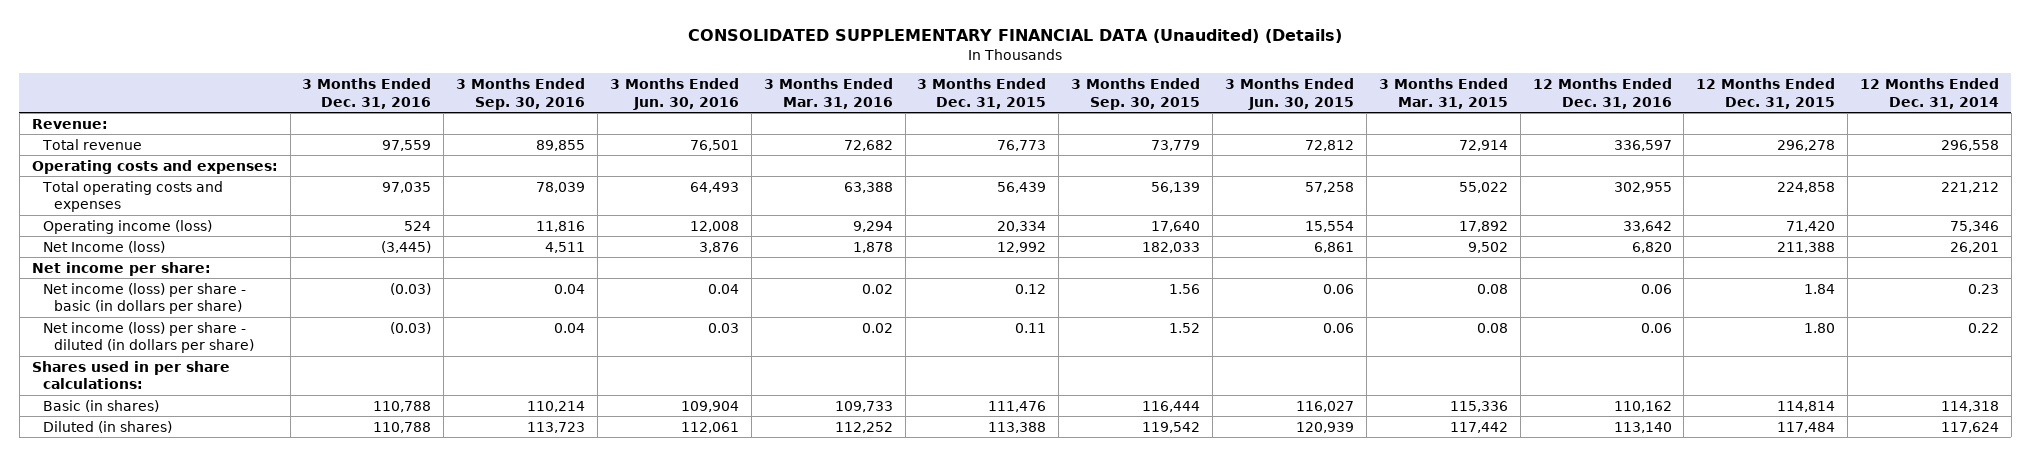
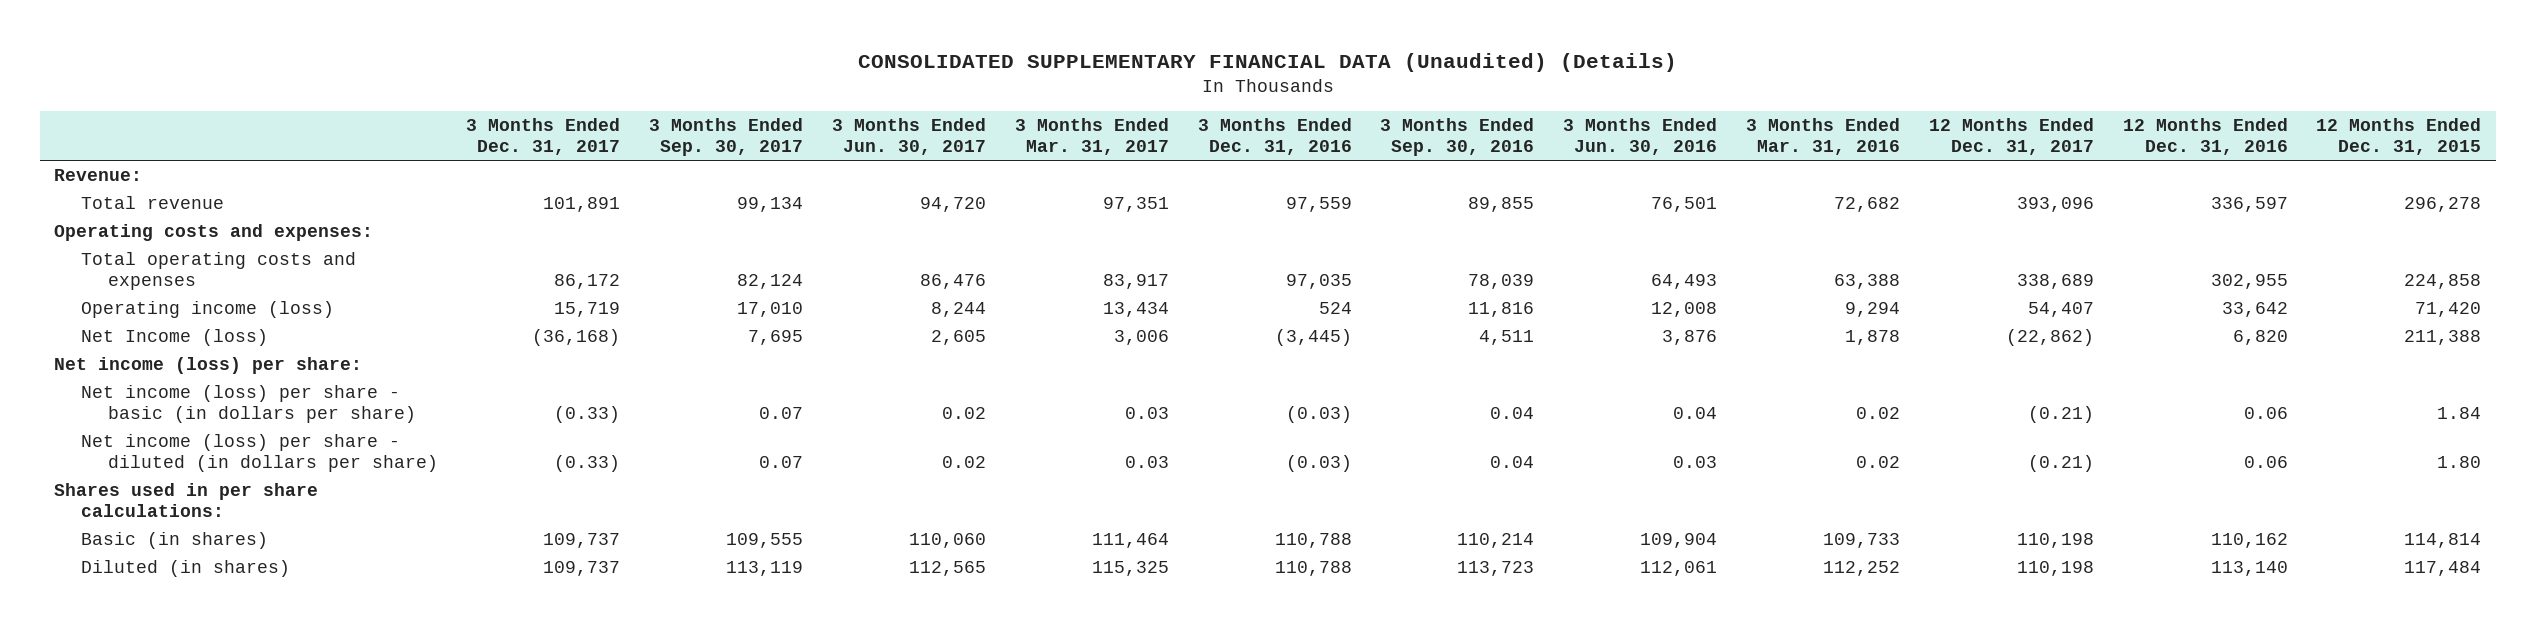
[917,78,1047,109] 3 Months Ended Dec. 31, 2015 -> none
[1071,78,1201,110] 3 Months Ended Sep. 30, 2015 -> none
[1225,78,1355,110] 3 Months Ended Jun. 30, 2015 -> none
[1378,78,1508,109] 3 Months Ended Mar. 31, 2015 -> none
[1860,78,2000,109] 12 Months Ended Dec. 31, 2014 -> none
none -> [466,117,621,155] 3 Months Ended Dec. 31, 2017
none -> [649,117,804,156] 3 Months Ended Sep. 30, 2017
none -> [832,117,987,155] 3 Months Ended Jun. 30, 2017
none -> [1014,117,1169,155] 3 Months Ended Mar. 31, 2017
none -> [1928,117,2094,155] 12 Months Ended Dec. 31, 2017
[31,261,211,276] Net income per share: -> [54,357,363,375] Net income (loss) per share:

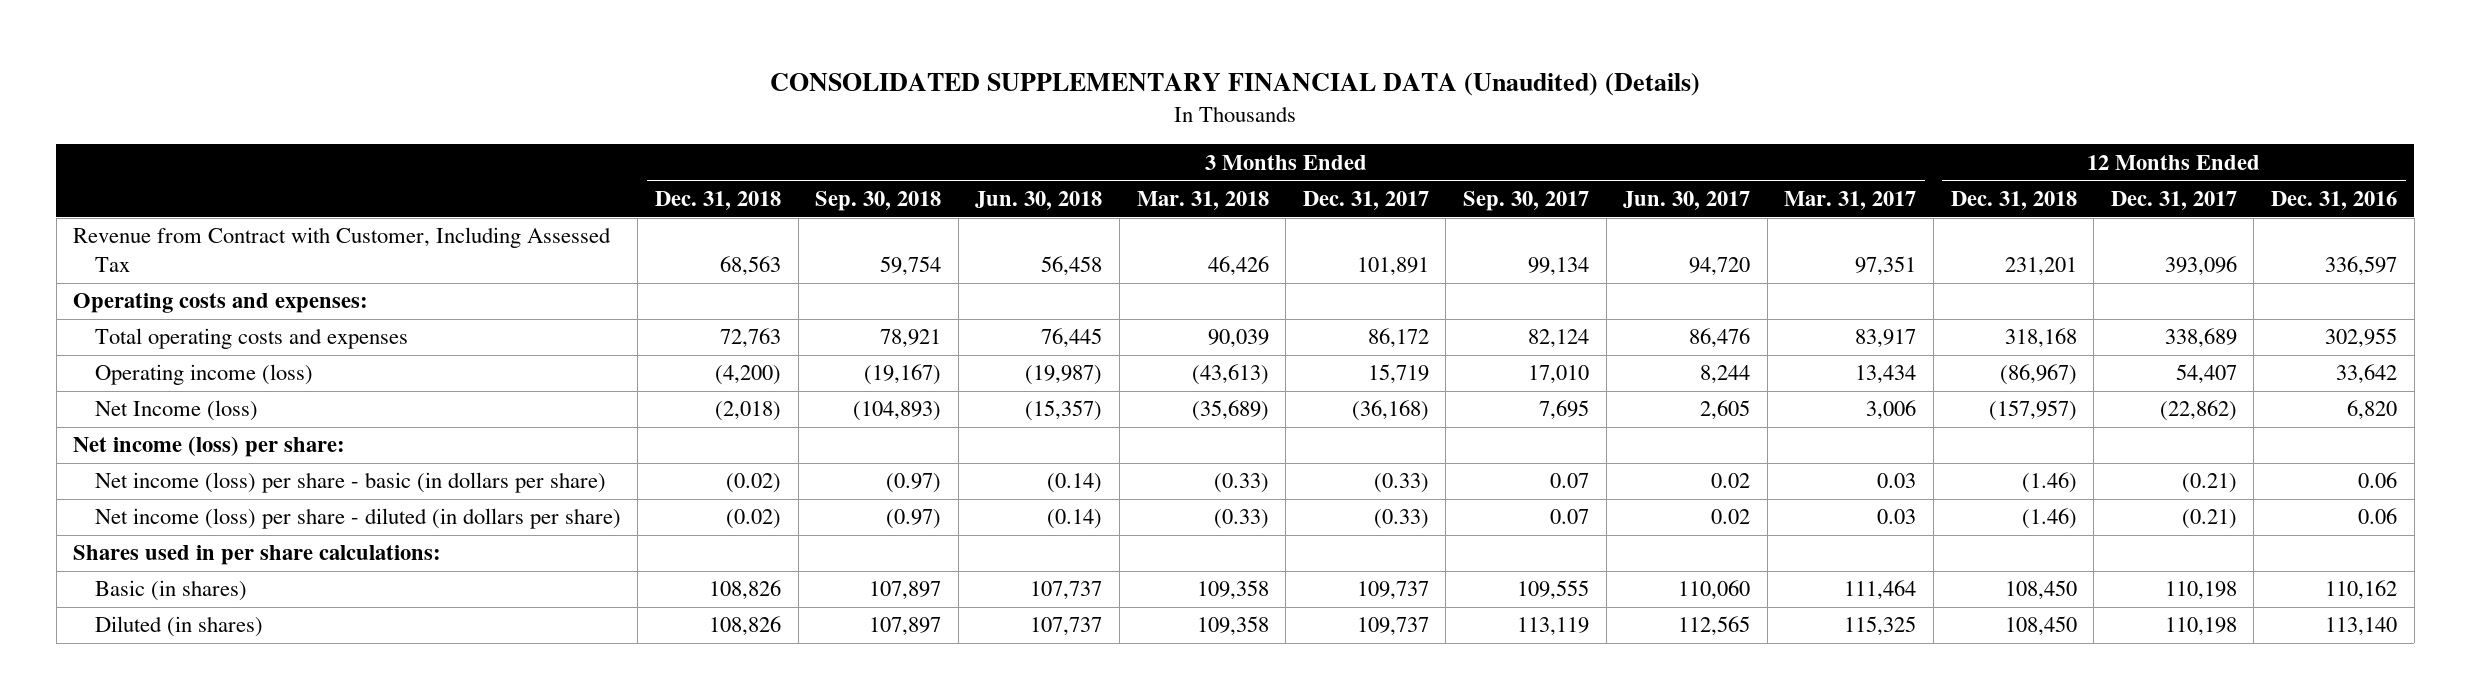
[1197,117,1352,155] 3 Months Ended Dec. 31, 2016 -> none
[1380,117,1535,156] 3 Months Ended Sep. 30, 2016 -> none
[1563,117,1718,155] 3 Months Ended Jun. 30, 2016 -> none
[1746,117,1901,155] 3 Months Ended Mar. 31, 2016 -> none
[2316,117,2482,155] 12 Months Ended Dec. 31, 2015 -> none
none -> [655,190,782,210] Dec. 31, 2018
none -> [815,190,942,211] Sep. 30, 2018
none -> [975,190,1103,210] Jun. 30, 2018
none -> [1136,190,1269,210] Mar. 31, 2018
none -> [1950,190,2077,210] Dec. 31, 2018
[54,169,143,182] Revenue: -> none
[80,196,224,210] Total revenue -> [73,227,612,273] Revenue from Contract with Customer, Including Assessed Tax

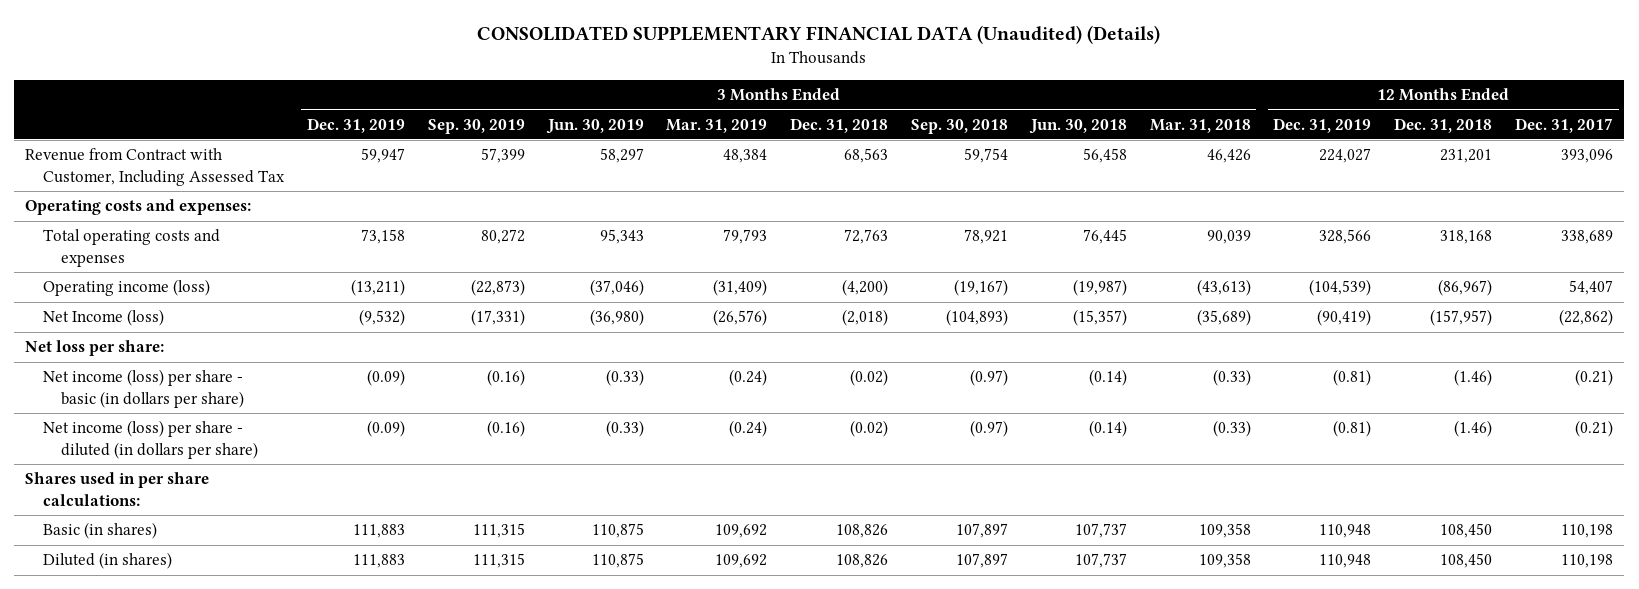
[1302,190,1429,210] Dec. 31, 2017 -> none
[1463,190,1590,211] Sep. 30, 2017 -> none
[1623,190,1751,210] Jun. 30, 2017 -> none
[1784,190,1917,210] Mar. 31, 2017 -> none
[2271,190,2398,210] Dec. 31, 2016 -> none
none -> [307,117,406,133] Dec. 31, 2019
none -> [427,118,525,134] Sep. 30, 2019
none -> [545,118,644,134] Jun. 30, 2019
none -> [666,118,768,133] Mar. 31, 2019
none -> [1273,117,1372,133] Dec. 31, 2019
[73,436,346,458] Net income (loss) per share: -> [25,340,165,357] Net loss per share:

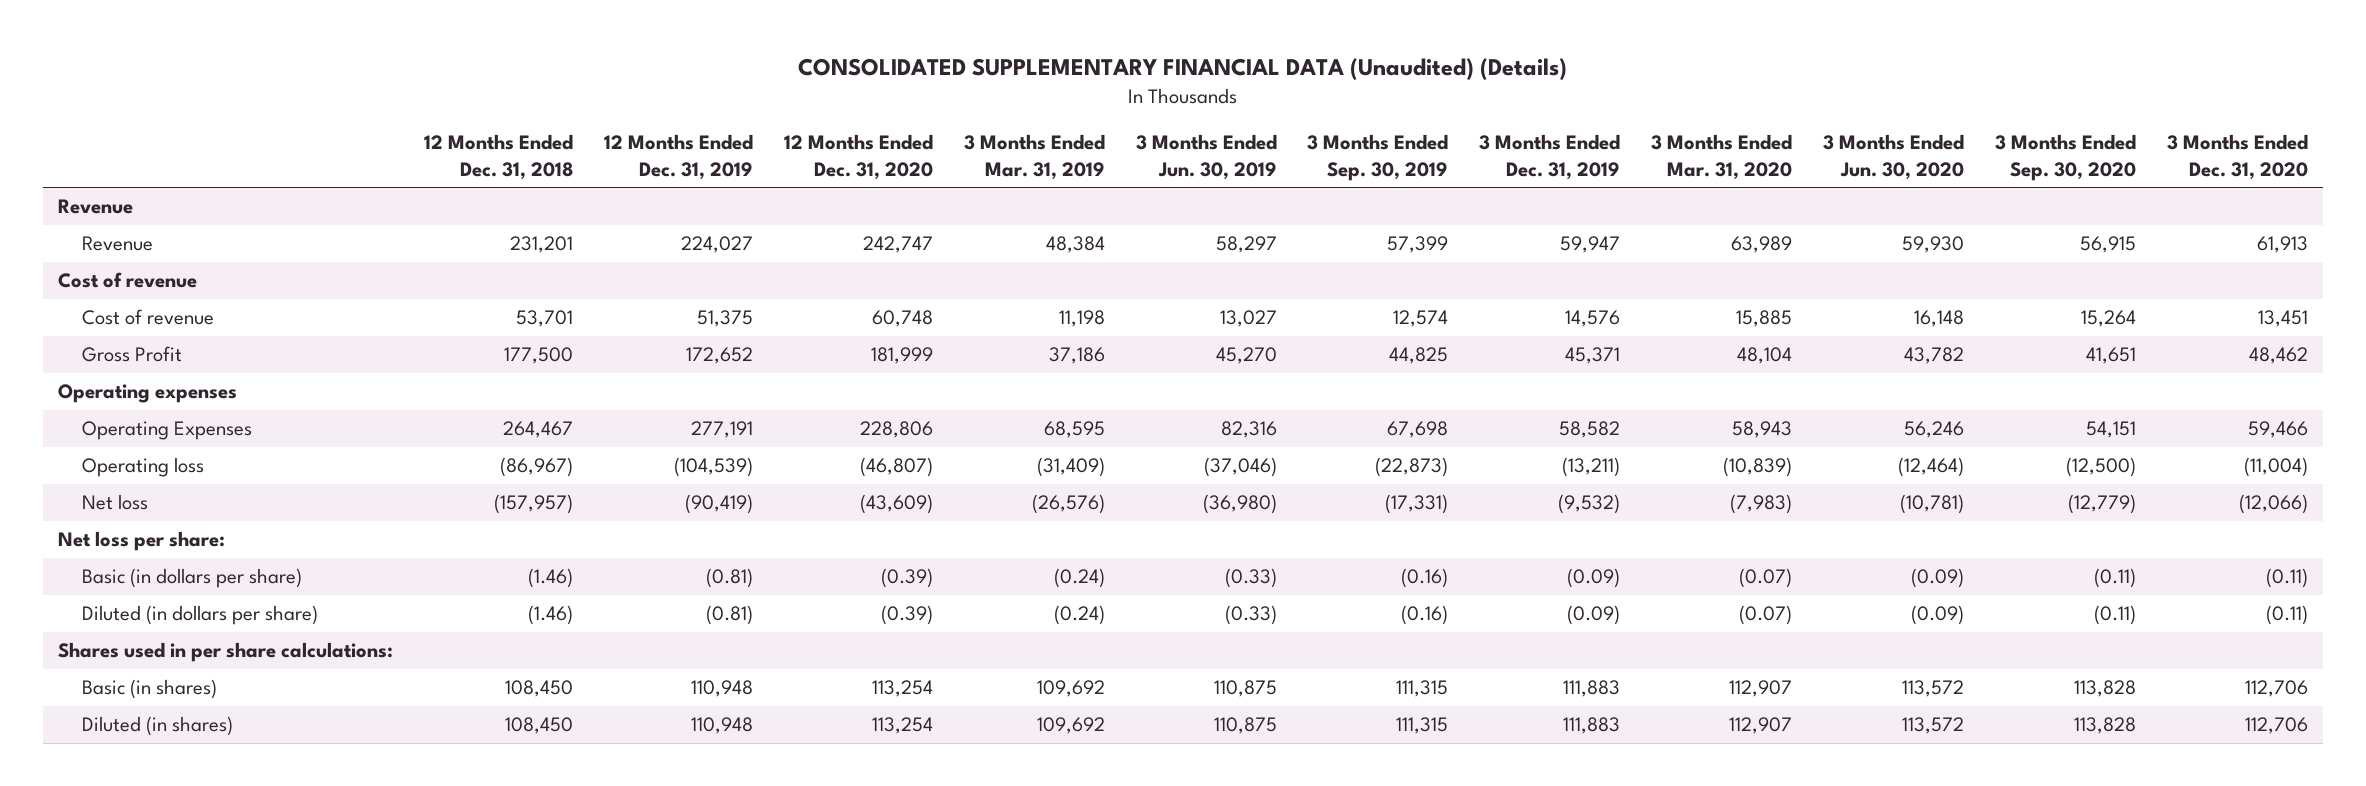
[790,117,889,133] Dec. 31, 2018 -> none
[911,118,1009,134] Sep. 30, 2018 -> none
[1028,118,1127,134] Jun. 30, 2018 -> none
[1149,118,1251,133] Mar. 31, 2018 -> none
[1515,117,1614,133] Dec. 31, 2017 -> none
none -> [783,134,933,180] 12 Months Ended Dec. 31, 2020
none -> [1651,134,1793,180] 3 Months Ended Mar. 31, 2020
none -> [1822,134,1964,180] 3 Months Ended Jun. 30, 2020
none -> [1994,134,2136,181] 3 Months Ended Sep. 30, 2020
none -> [2166,134,2308,180] 3 Months Ended Dec. 31, 2020
[43,229,221,268] Total operating costs and expenses -> none
none -> [58,199,134,215] Revenue
[25,148,286,187] Revenue from Contract with Customer, Including Assessed Tax -> [81,236,153,252] Revenue
[25,199,252,216] Operating costs and expenses: -> [58,272,198,289] Cost of revenue
none -> [81,309,214,326] Cost of revenue
none -> [81,346,182,363] Gross Profit
none -> [58,384,238,404] Operating expenses
none -> [81,421,252,441] Operating Expenses
[43,279,211,297] Operating income (loss) -> [81,457,204,478] Operating loss
[43,309,165,327] Net Income (loss) -> [81,494,148,511] Net loss
[43,369,245,409] Net income (loss) per share - basic (in dollars per share) -> [81,568,302,589] Basic (in dollars per share)
[43,420,259,460] Net income (loss) per share - diluted (in dollars per share) -> [81,605,318,626] Diluted (in dollars per share)

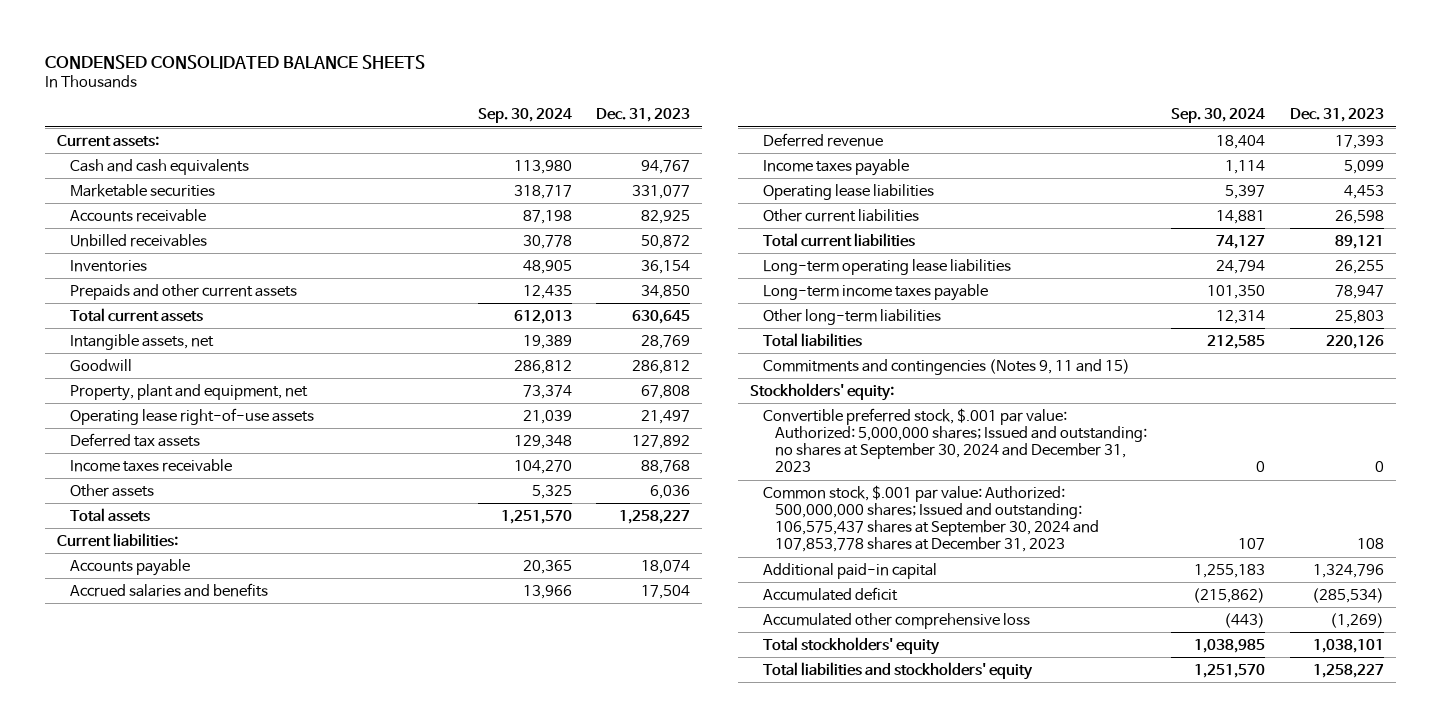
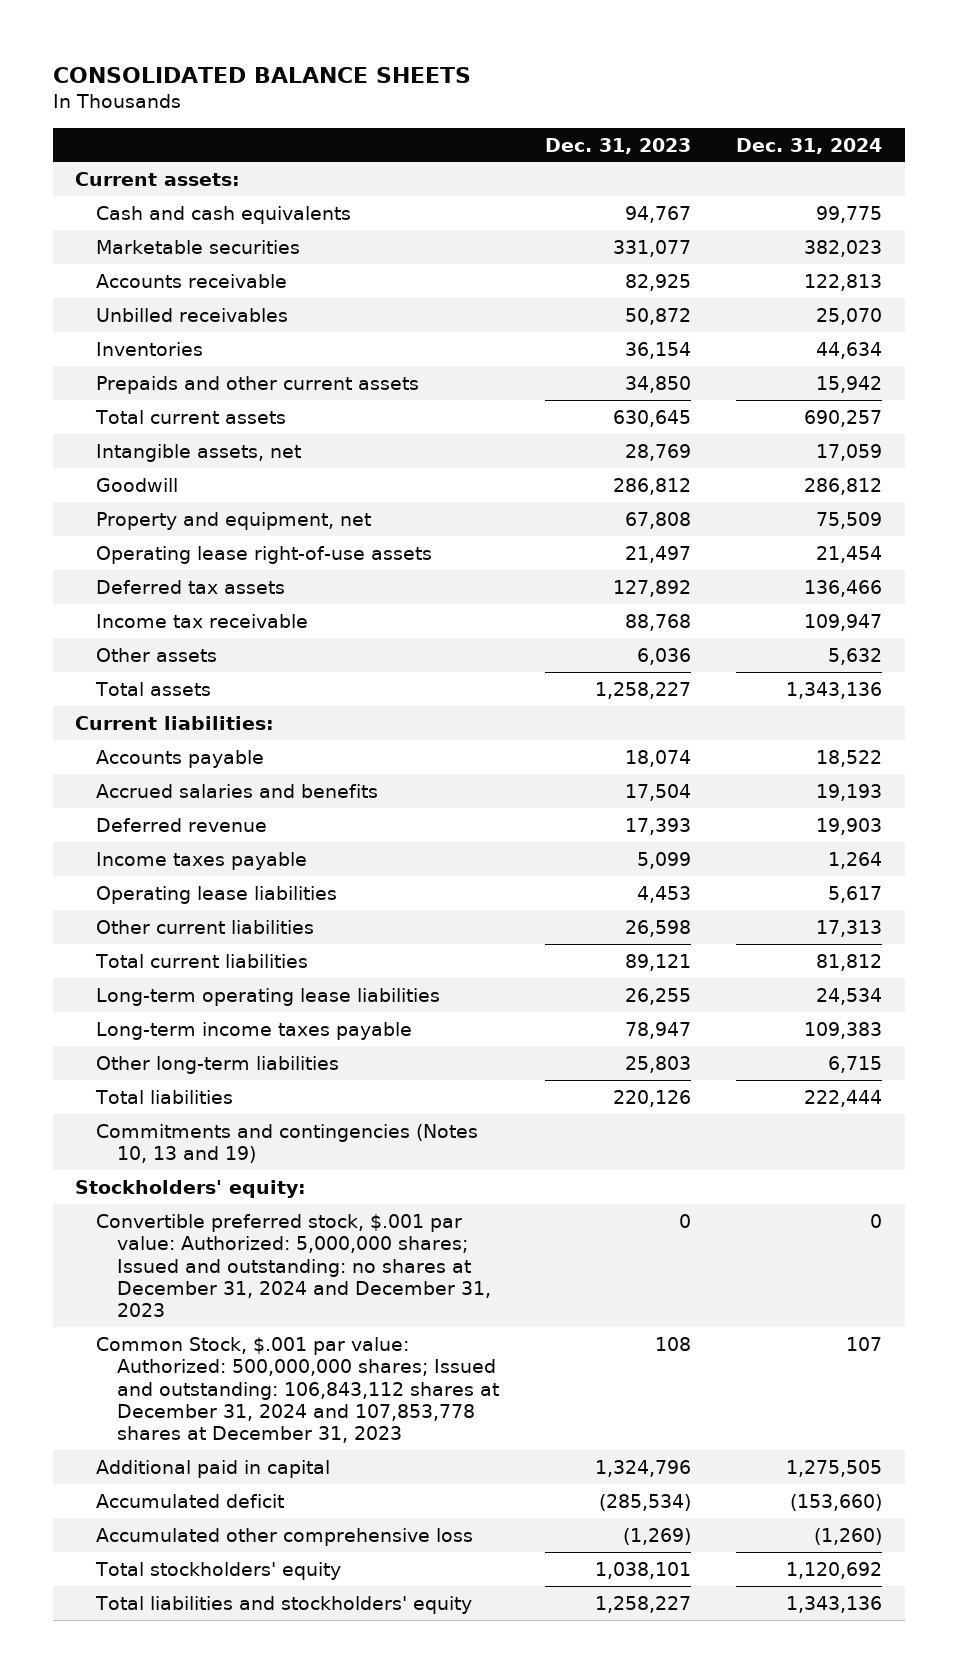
[45,54,426,69] CONDENSED CONSOLIDATED BALANCE SHEETS -> [52,66,471,83] CONSOLIDATED BALANCE SHEETS
[478,108,573,124] Sep. 30, 2024 -> none
none -> [736,137,883,154] Dec. 31, 2024
[69,383,308,401] Property, plant and equipment, net -> [96,511,372,530] Property and equipment, net
[69,458,232,472] Income taxes receivable -> [96,613,309,628] Income tax receivable
[762,358,1130,375] Commitments and contingencies (Notes 9, 11 and 15) -> [96,1123,479,1164] Commitments and contingencies (Notes 10, 13 and 19)
[762,407,1148,473] Convertible preferred stock, $.001 par value: Authorized: 5,000,000 shares; Issued and outstanding: no shares at September 30, 2024 and December 31, 2023 -> [96,1213,492,1318] Convertible preferred stock, $.001 par value: Authorized: 5,000,000 shares; Issued and outstanding: no shares at December 31, 2024 and December 31, 2023
[762,484,1100,553] Common stock, $.001 par value: Authorized: 500,000,000 shares; Issued and outstanding: 106,575,437 shares at September 30, 2024 and 107,853,778 shares at December 31, 2023 -> [96,1336,500,1444] Common Stock, $.001 par value: Authorized: 500,000,000 shares; Issued and outstanding: 106,843,112 shares at December 31, 2024 and 107,853,778 shares at December 31, 2023
[762,562,937,579] Additional paid-in capital -> [96,1459,331,1478] Additional paid in capital

